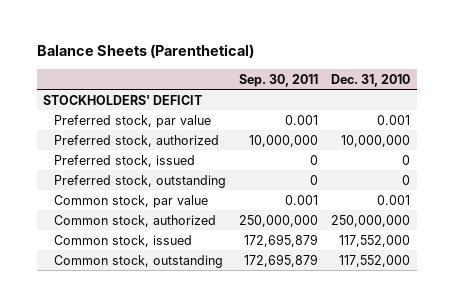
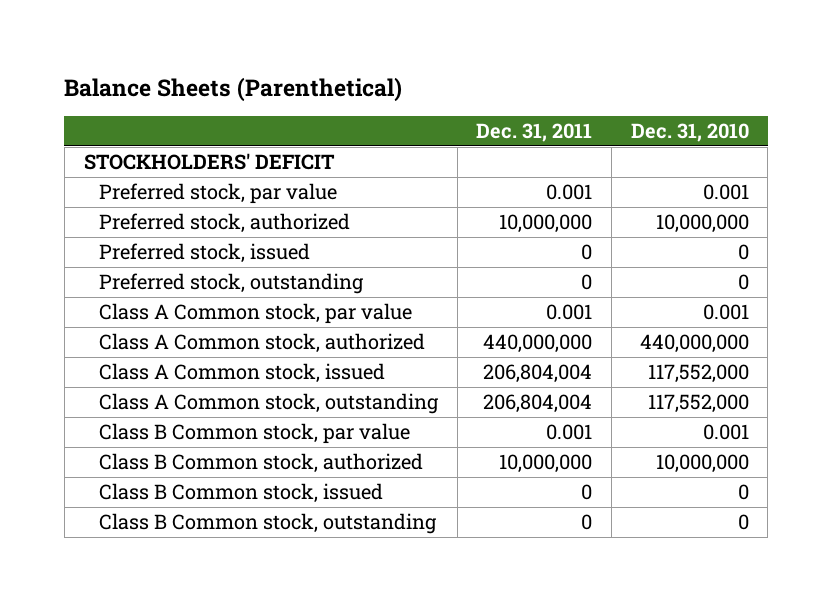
[239,73,319,87] Sep. 30, 2011 -> none
none -> [476,122,593,142] Dec. 31, 2011
[54,194,209,208] Common stock, par value -> [98,303,412,325] Class A Common stock, par value
[54,214,217,227] Common stock, authorized -> [98,333,425,354] Class A Common stock, authorized
[331,214,411,227] 250,000,000 -> [639,334,749,354] 440,000,000
[54,234,193,247] Common stock, issued -> [98,363,385,384] Class A Common stock, issued
[54,254,224,268] Common stock, outstanding -> [98,393,439,415] Class A Common stock, outstanding
none -> [98,423,410,445] Class B Common stock, par value
none -> [98,453,423,474] Class B Common stock, authorized
none -> [98,483,383,504] Class B Common stock, issued
none -> [98,513,437,535] Class B Common stock, outstanding

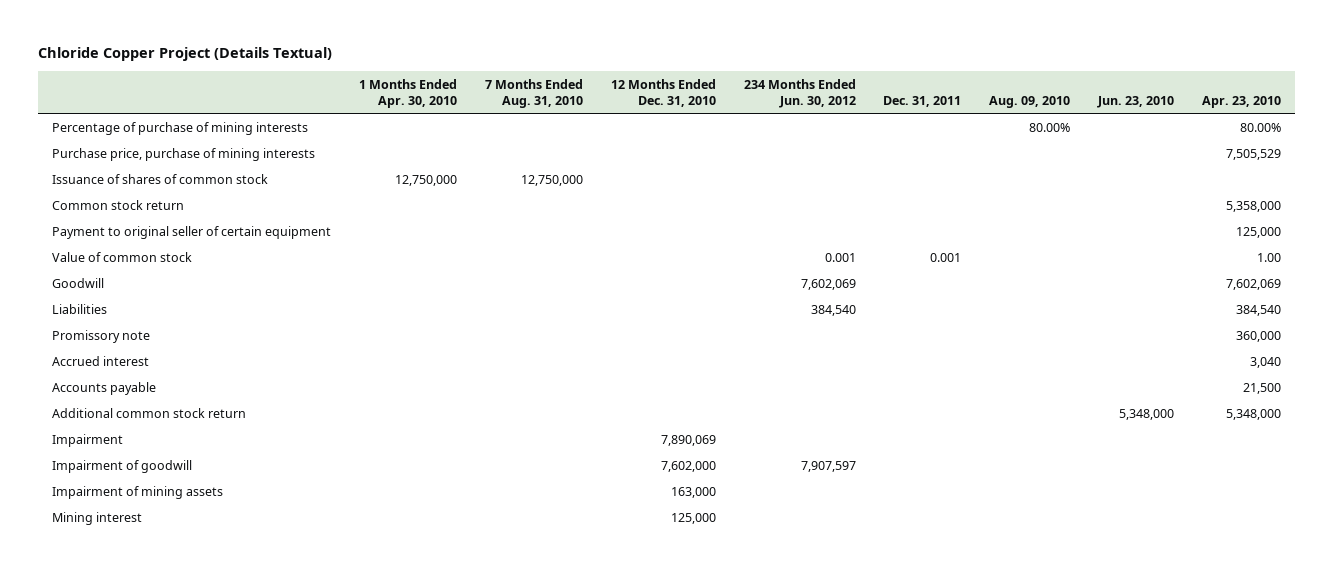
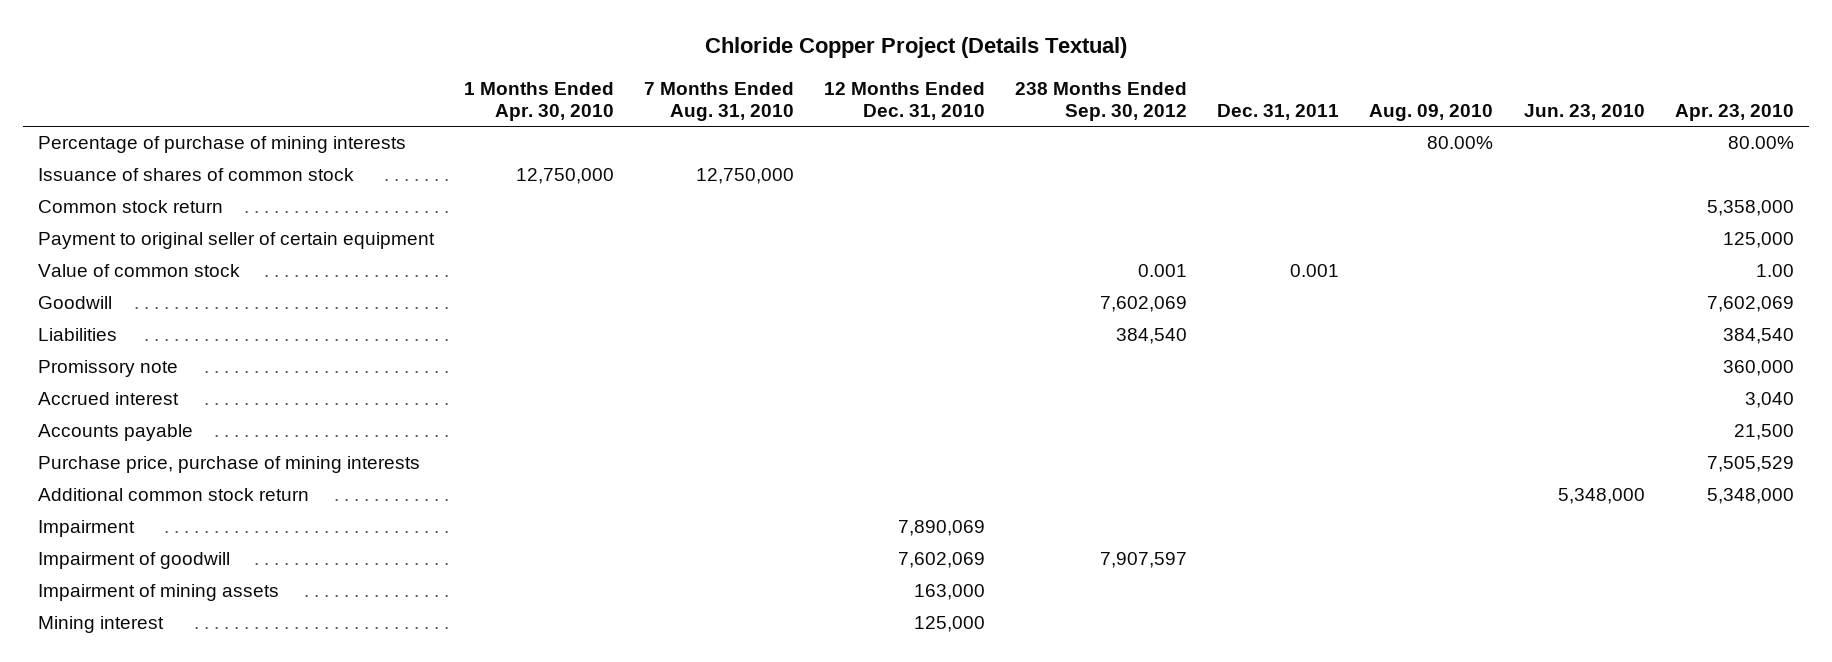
[743,78,856,108] 234 Months Ended Jun. 30, 2012 -> none
none -> [1015,81,1188,122] 238 Months Ended Sep. 30, 2012
[52,147,316,161] Purchase price, purchase of mining interests -> [38,456,421,474] Purchase price, purchase of mining interests
[660,460,716,472] 7,602,000 -> [898,552,986,569] 7,602,069

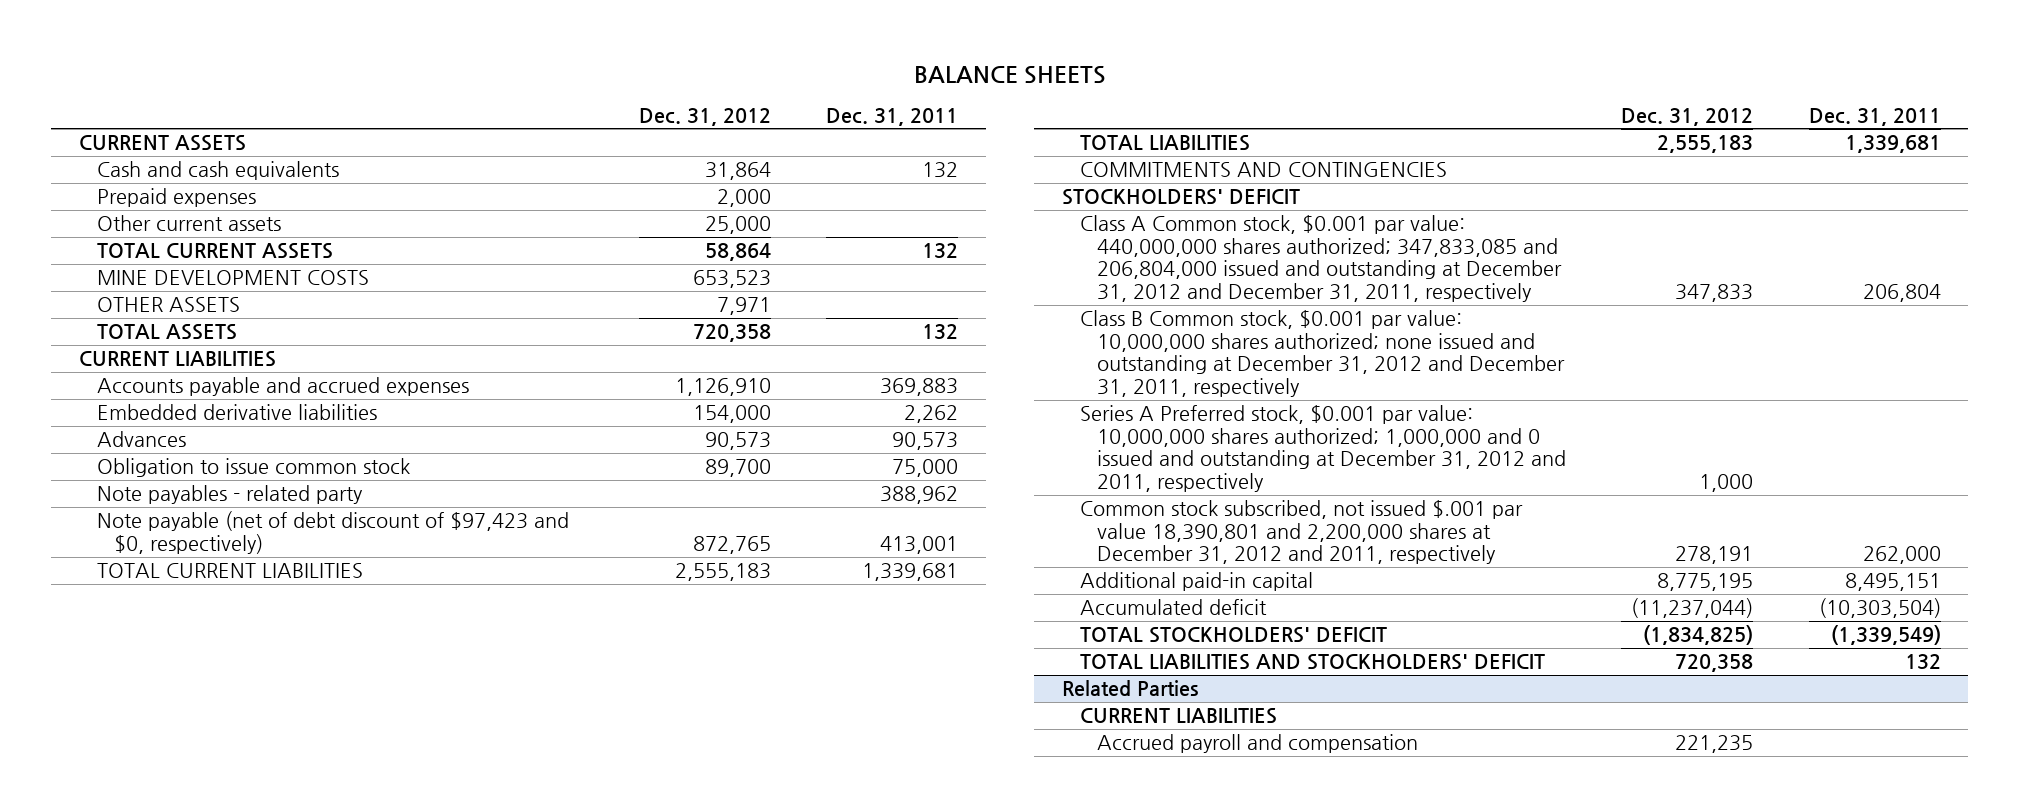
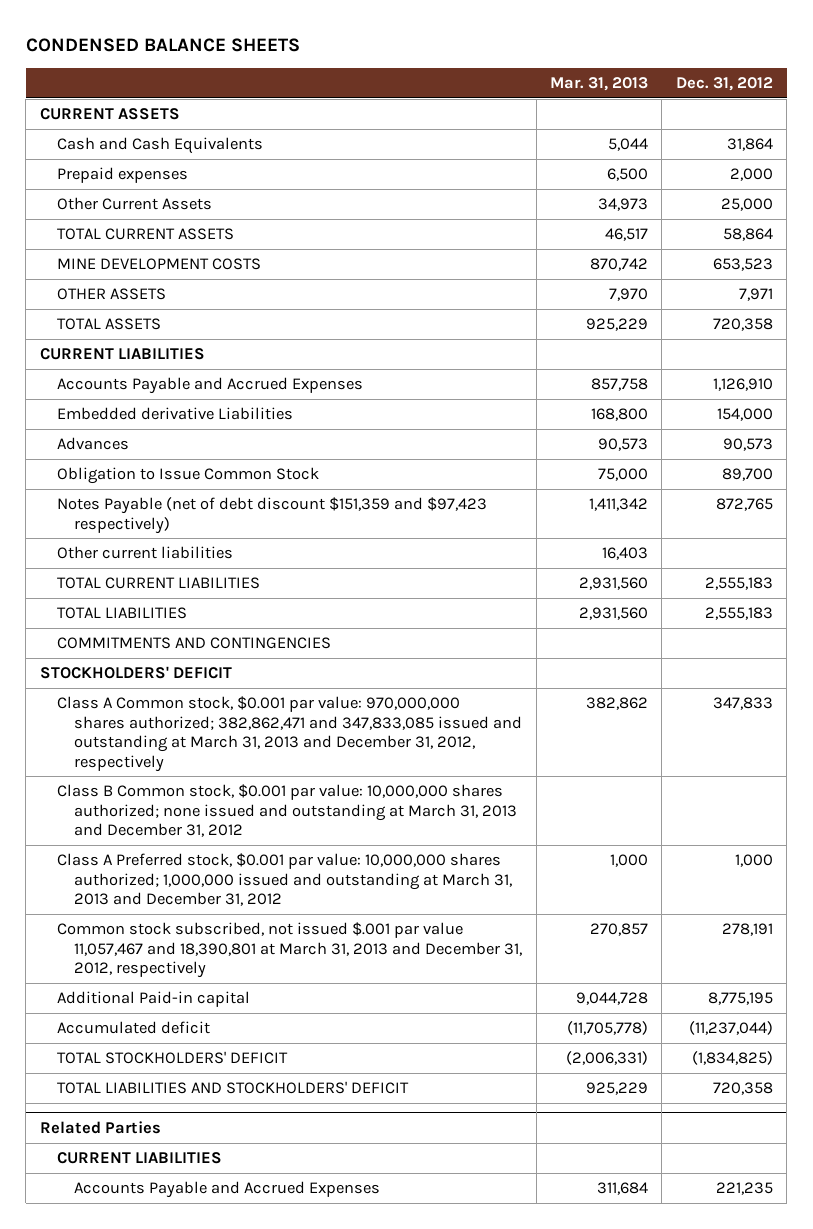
[913,65,1106,84] BALANCE SHEETS -> [25,38,300,53] CONDENSED BALANCE SHEETS
[825,107,958,126] Dec. 31, 2011 -> none
none -> [550,77,649,92] Mar. 31, 2013
[96,161,339,181] Cash and cash equivalents -> [56,137,263,155] Cash and Cash Equivalents
[96,215,281,232] Other current assets -> [56,197,212,211] Other Current Assets
[96,377,469,397] Accounts payable and accrued expenses -> [56,377,363,395] Accounts Payable and Accrued Expenses
[96,404,377,421] Embedded derivative liabilities -> [56,407,293,421] Embedded derivative Liabilities
[96,485,363,505] Note payables - related party -> none
[96,458,410,478] Obligation to issue common stock -> [56,467,319,485] Obligation to Issue Common Stock
[96,511,569,554] Note payable (net of debt discount of $97,423 and $0, respectively) -> [56,497,487,534] Notes Payable (net of debt discount $151,359 and $97,423 respectively)
none -> [56,546,233,560] Other current liabilities
[1079,215,1563,302] Class A Common stock, $0.001 par value: 440,000,000 shares authorized; 347,833,085 and 206,804,000 issued and outstanding at December 31, 2012 and December 31, 2011, respectively -> [56,696,523,772] Class A Common stock, $0.001 par value: 970,000,000 shares authorized; 382,862,471 and 347,833,085 issued and outstanding at March 31, 2013 and December 31, 2012, respectively
[1079,310,1566,397] Class B Common stock, $0.001 par value: 10,000,000 shares authorized; none issued and outstanding at December 31, 2012 and December 31, 2011, respectively -> [56,784,518,838] Class B Common stock, $0.001 par value: 10,000,000 shares authorized; none issued and outstanding at March 31, 2013 and December 31, 2012
[1079,405,1567,492] Series A Preferred stock, $0.001 par value: 10,000,000 shares authorized; 1,000,000 and 0 issued and outstanding at December 31, 2012 and 2011, respectively -> [56,853,513,907] Class A Preferred stock, $0.001 par value: 10,000,000 shares authorized; 1,000,000 issued and outstanding at March 31, 2013 and December 31, 2012
[1079,500,1523,565] Common stock subscribed, not issued $.001 par value 18,390,801 and 2,200,000 shares at December 31, 2012 and 2011, respectively -> [56,922,523,979] Common stock subscribed, not issued $.001 par value 11,057,467 and 18,390,801 at March 31, 2013 and December 31, 2012, respectively
[1079,572,1313,592] Additional paid-in capital -> [56,991,250,1008] Additional Paid-in capital
[1097,734,1419,754] Accrued payroll and compensation -> [74,1181,381,1199] Accounts Payable and Accrued Expenses

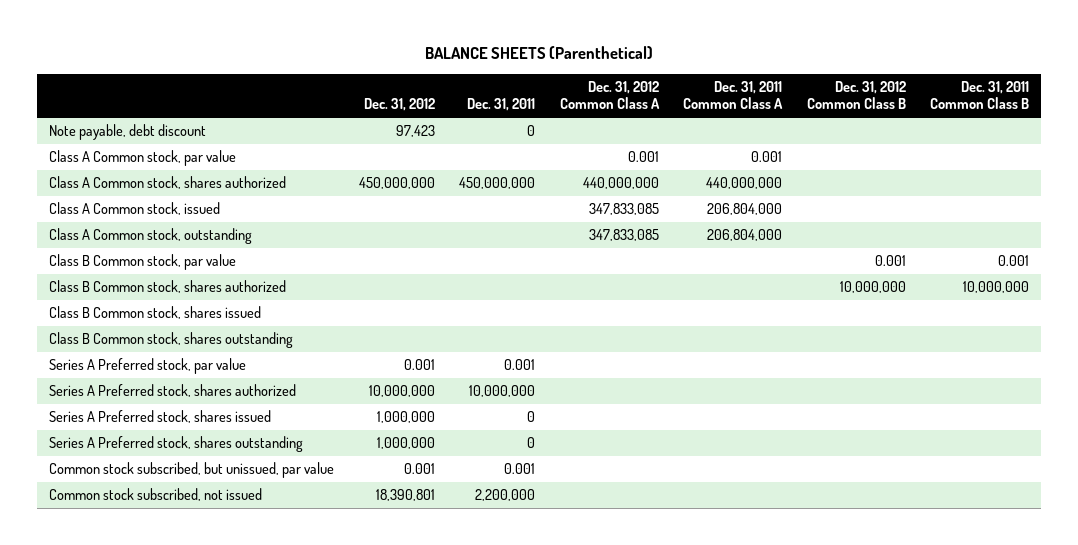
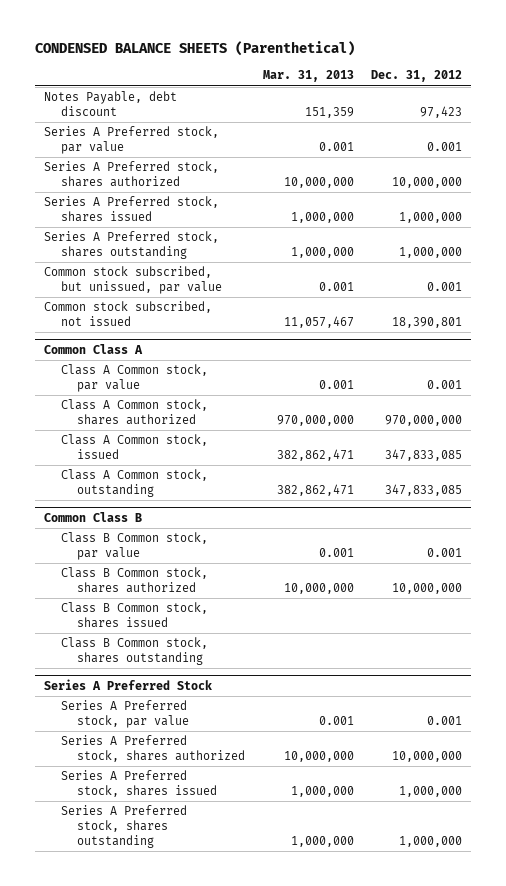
[425,46,654,60] BALANCE SHEETS (Parenthetical) -> [35,41,356,57] CONDENSED BALANCE SHEETS (Parenthetical)
[467,98,536,112] Dec. 31, 2011 -> none
[559,81,660,110] Dec. 31, 2012 Common Class A -> none
[683,81,784,110] Dec. 31, 2011 Common Class A -> none
[806,81,906,110] Dec. 31, 2012 Common Class B -> none
[929,81,1029,110] Dec. 31, 2011 Common Class B -> none
none -> [262,70,354,83] Mar. 31, 2013
[49,150,237,167] Class A Common stock, par value -> none
[49,176,287,190] Class A Common stock, shares authorized -> none
[49,202,221,216] Class A Common stock, issued -> none
[49,228,253,245] Class A Common stock, outstanding -> none
[49,254,237,271] Class B Common stock, par value -> none
[49,280,287,294] Class B Common stock, shares authorized -> none
[49,306,262,320] Class B Common stock, shares issued -> none
[49,332,294,349] Class B Common stock, shares outstanding -> none
[49,124,207,141] Note payable, debt discount -> [44,91,178,117] Notes Payable, debt discount
none -> [44,343,144,354] Common Class A
none -> [60,364,208,393] Class A Common stock, par value
none -> [60,399,208,426] Class A Common stock, shares authorized
none -> [60,434,208,460] Class A Common stock, issued
none -> [60,469,208,498] Class A Common stock, outstanding
none -> [44,511,143,522] Common Class B
none -> [60,532,208,561] Class B Common stock, par value
none -> [60,567,208,594] Class B Common stock, shares authorized
none -> [60,602,208,629] Class B Common stock, shares issued
none -> [60,637,208,666] Class B Common stock, shares outstanding
none -> [44,678,213,690] Series A Preferred Stock
none -> [60,700,190,729] Series A Preferred stock, par value
none -> [60,735,246,763] Series A Preferred stock, shares authorized
none -> [60,770,218,798] Series A Preferred stock, shares issued
none -> [60,805,187,848] Series A Preferred stock, shares outstanding

